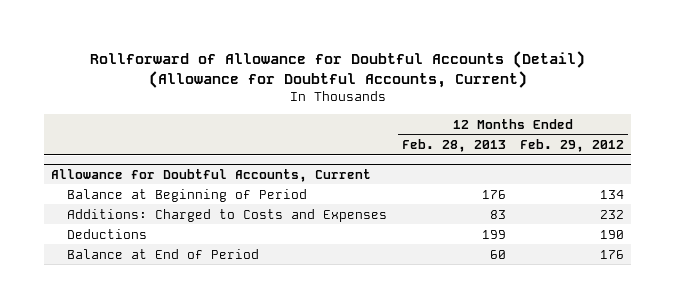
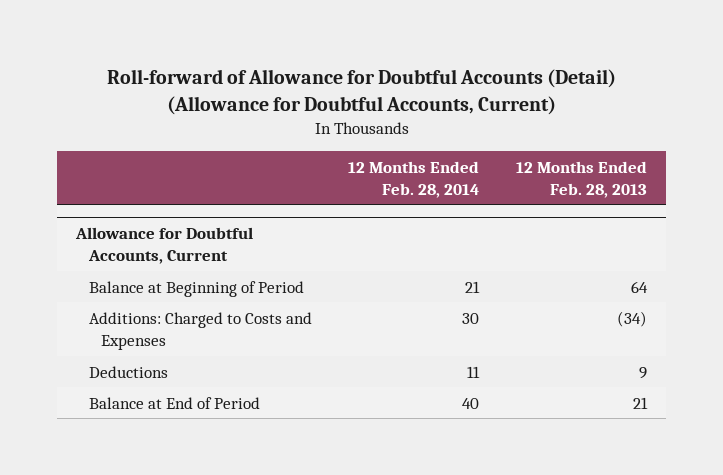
[89,50,585,88] Rollforward of Allowance for Doubtful Accounts (Detail) (Allowance for Doubtful Accounts, Current) -> [106,69,616,115] Roll-forward of Allowance for Doubtful Accounts (Detail) (Allowance for Doubtful Accounts, Current)
[520,139,625,153] Feb. 29, 2012 -> none
none -> [348,160,480,199] 12 Months Ended Feb. 28, 2014
[481,189,506,199] 176 -> [631,280,649,293] 64
[489,209,506,219] 83 -> [617,310,648,327] (34)
[481,229,506,239] 199 -> [639,366,648,379] 9
[489,249,506,259] 60 -> [633,396,649,409] 21

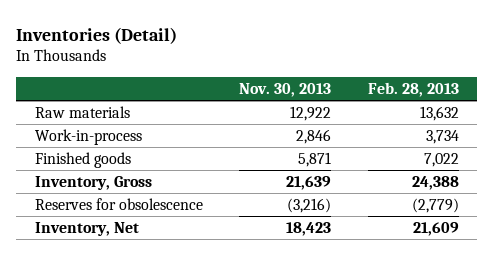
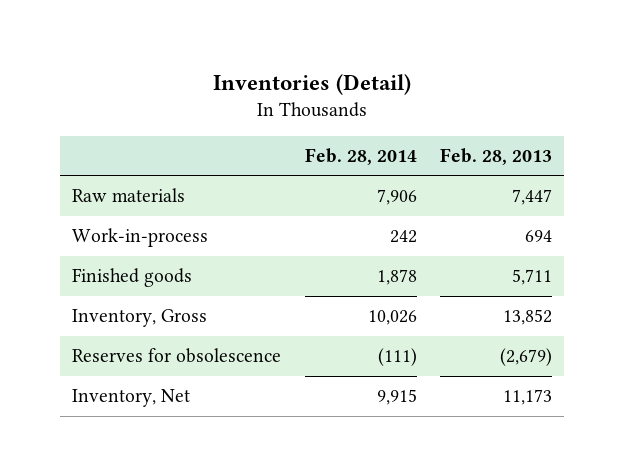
[239,82,332,97] Nov. 30, 2013 -> none
none -> [304,147,417,165] Feb. 28, 2014
[419,105,459,121] 13,632 -> [512,189,553,206] 7,447
[425,129,459,144] 3,734 -> [525,230,553,243] 694
[423,152,459,167] 7,022 -> [512,269,553,286] 5,711
[411,175,459,190] 24,388 -> [503,309,553,326] 13,852
[411,197,459,213] (2,779) -> [500,348,553,367] (2,679)
[412,221,459,236] 21,609 -> [503,389,553,406] 11,173

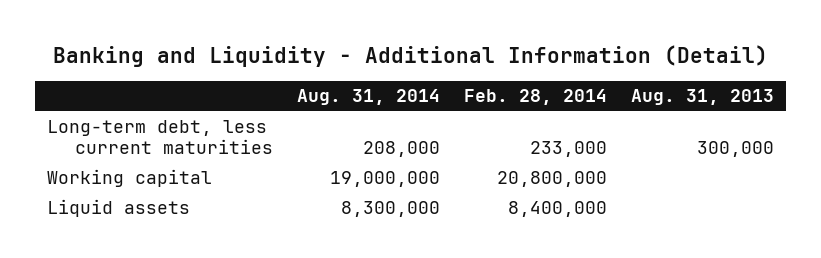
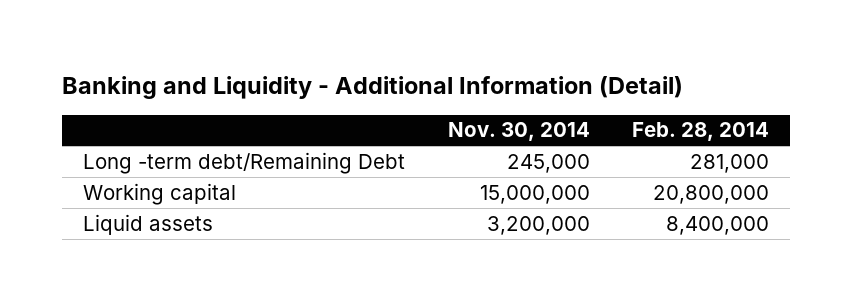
[297,89,441,106] Aug. 31, 2014 -> none
[630,89,774,106] Aug. 31, 2013 -> none
none -> [447,122,590,142] Nov. 30, 2014
[47,120,274,155] Long-term debt, less current maturities -> none
none -> [83,151,406,174] Long -term debt/Remaining Debt

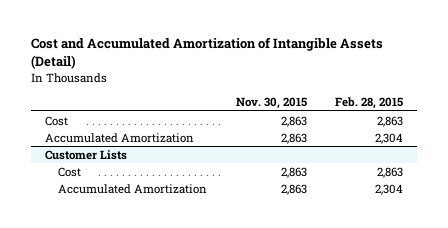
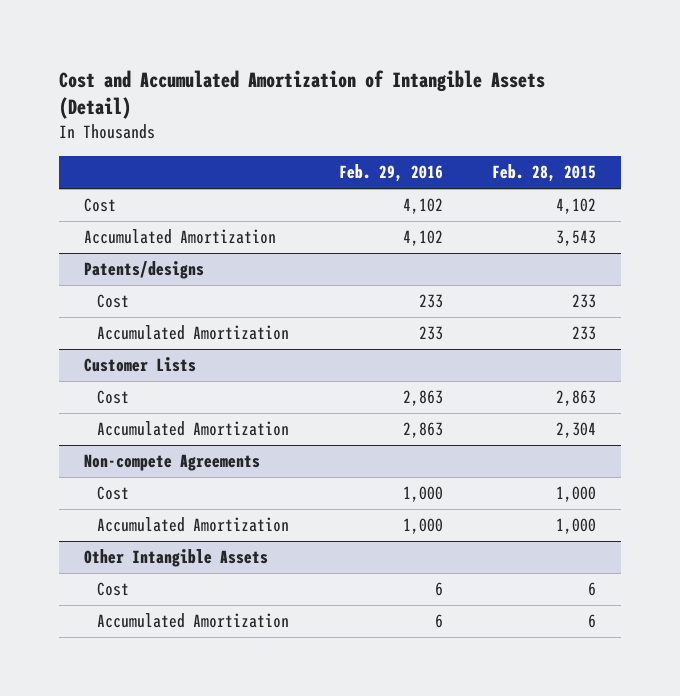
[235,97,307,110] Nov. 30, 2015 -> none
none -> [338,164,443,183] Feb. 29, 2016
[377,115,404,127] 2,863 -> [556,198,597,215] 4,102
[375,132,404,144] 2,304 -> [556,230,597,247] 3,543
none -> [83,261,204,280] Patents/designs
none -> [97,294,130,309] Cost
none -> [97,325,290,341] Accumulated Amortization
none -> [83,454,260,472] Non-compete Agreements
none -> [97,486,130,501] Cost
none -> [97,517,290,533] Accumulated Amortization
none -> [83,549,268,568] Other Intangible Assets
none -> [97,582,130,597] Cost
none -> [97,613,290,629] Accumulated Amortization

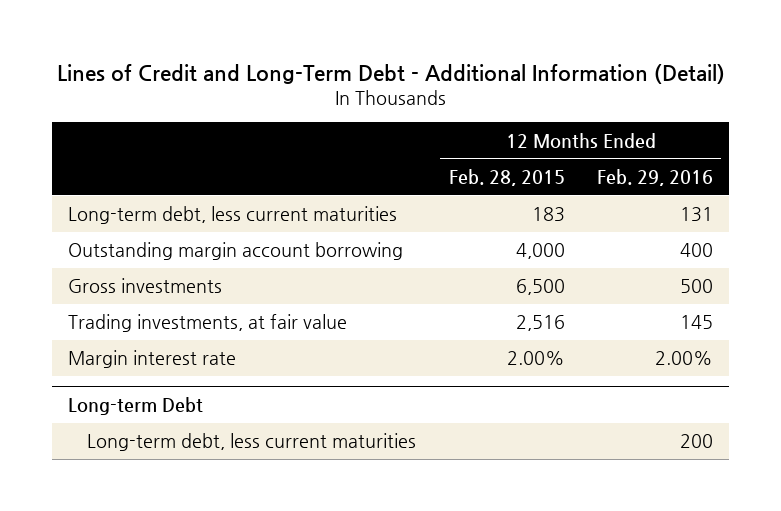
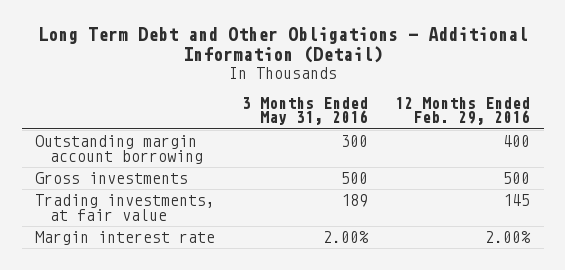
[56,64,725,85] Lines of Credit and Long-Term Debt - Additional Information (Detail) -> [37,27,528,64] Long Term Debt and Other Obligations - Additional Information (Detail)
[448,168,565,186] Feb. 28, 2015 -> none
none -> [242,96,369,126] 3 Months Ended May 31, 2016
[68,206,398,225] Long-term debt, less current maturities -> none
[68,397,204,416] Long-term Debt -> none
[87,433,417,452] Long-term debt, less current maturities -> none

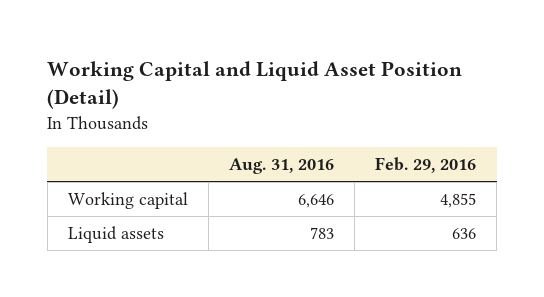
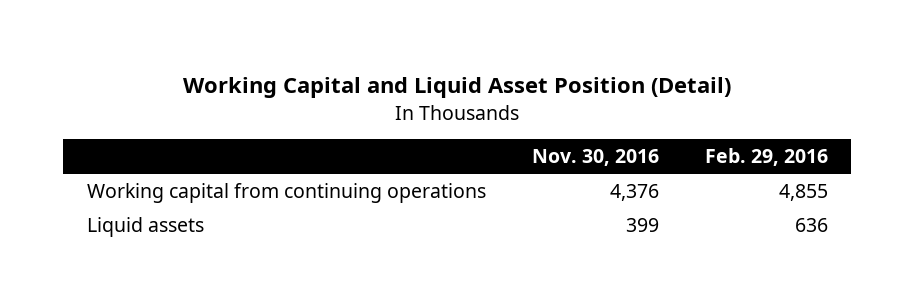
[229,157,335,174] Aug. 31, 2016 -> none
none -> [531,149,659,167] Nov. 30, 2016
[67,192,188,210] Working capital -> [86,183,486,204] Working capital from continuing operations

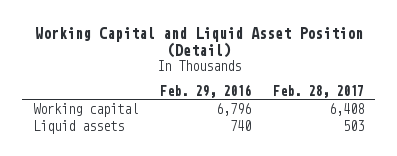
[531,149,659,167] Nov. 30, 2016 -> none
none -> [272,84,364,98] Feb. 28, 2017
[86,183,486,204] Working capital from continuing operations -> [33,102,139,117] Working capital
[778,184,828,202] 4,855 -> [216,102,252,116] 6,796
[794,218,828,233] 636 -> [230,119,252,131] 740

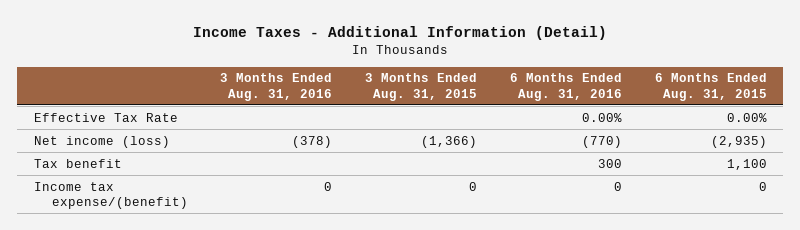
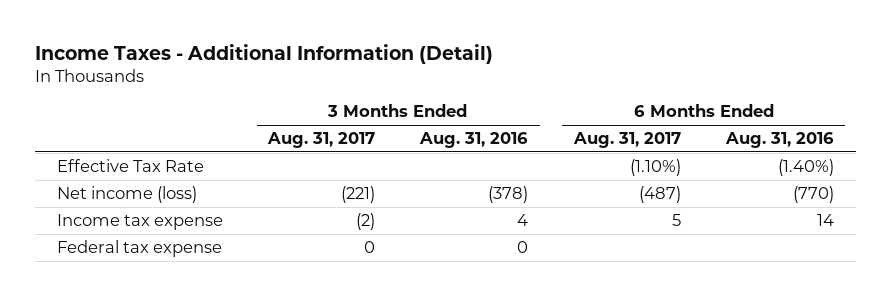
[365,73,478,101] 3 Months Ended Aug. 31, 2015 -> none
[654,73,767,101] 6 Months Ended Aug. 31, 2015 -> none
none -> [267,132,376,149] Aug. 31, 2017
none -> [572,132,681,149] Aug. 31, 2017
[581,112,622,122] 0.00% -> [777,159,834,177] (1.40%)
[33,158,122,168] Tax benefit -> none
[33,181,188,210] Income tax expense/(benefit) -> [57,214,224,231] Income tax expense
[324,181,333,191] 0 -> [517,214,529,227] 4
[613,181,622,191] 0 -> [816,214,834,227] 14
none -> [57,240,223,258] Federal tax expense

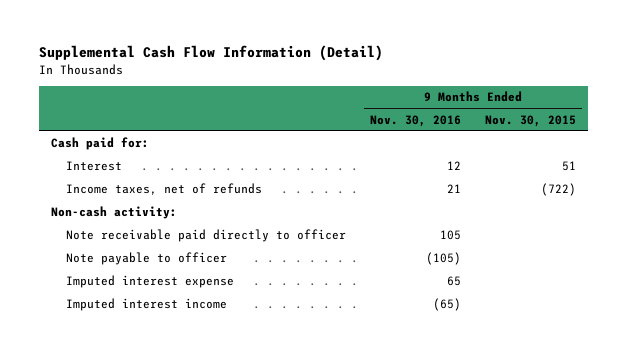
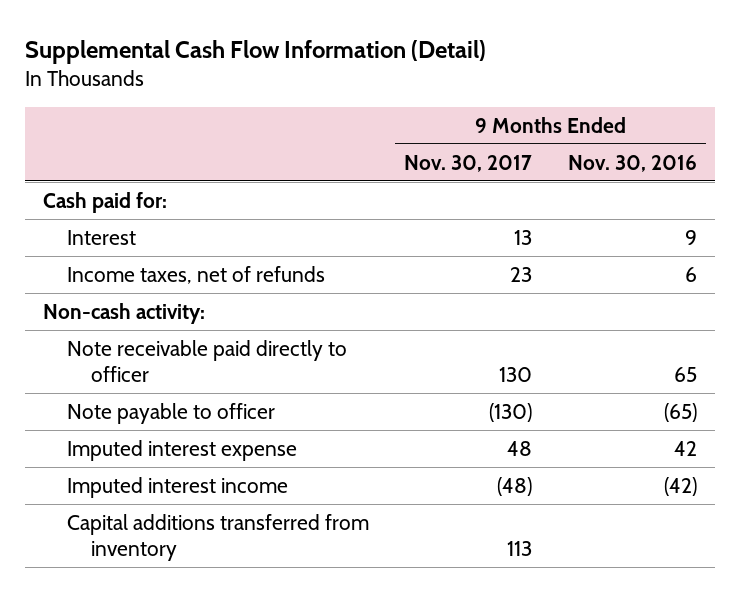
[484,114,576,127] Nov. 30, 2015 -> none
none -> [404,154,533,172] Nov. 30, 2017
[446,161,461,171] 12 -> [684,229,697,245] 9
[446,184,461,194] 21 -> [684,266,697,282] 6
[439,230,461,241] 105 -> [673,366,697,382] 65
[425,252,461,266] (105) -> [663,402,697,422] (65)
[446,276,461,287] 65 -> [673,440,697,456] 42
[432,298,461,312] (65) -> [663,476,697,496] (42)
none -> [66,513,369,561] Capital additions transferred from inventory

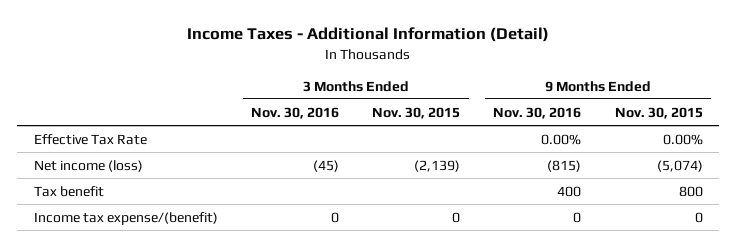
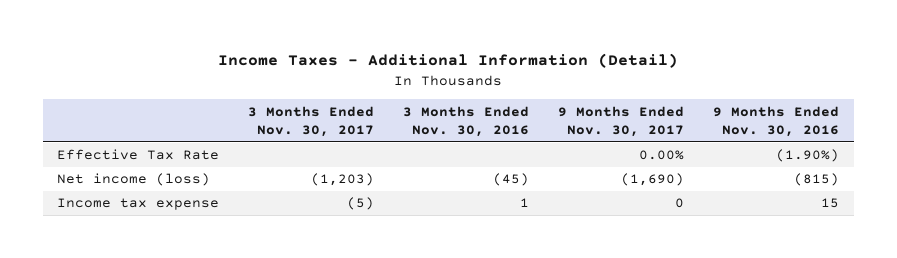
[372,106,461,119] Nov. 30, 2015 -> none
[614,106,703,119] Nov. 30, 2015 -> none
none -> [248,105,375,138] 3 Months Ended Nov. 30, 2017
none -> [558,105,685,138] 9 Months Ended Nov. 30, 2017
[541,133,582,145] 0.00% -> [776,149,840,163] (1.90%)
[33,185,104,197] Tax benefit -> none
[33,211,218,225] Income tax expense/(benefit) -> [57,198,220,211] Income tax expense
[331,211,340,223] 0 -> [520,198,530,208] 1
[573,211,582,223] 0 -> [821,198,840,209] 15

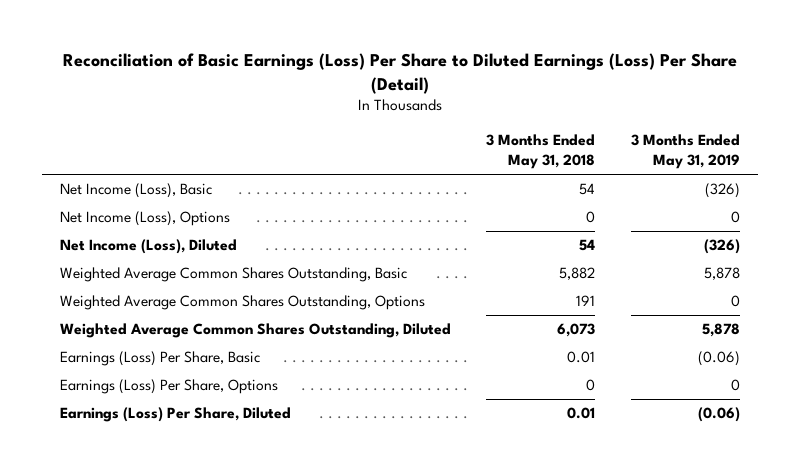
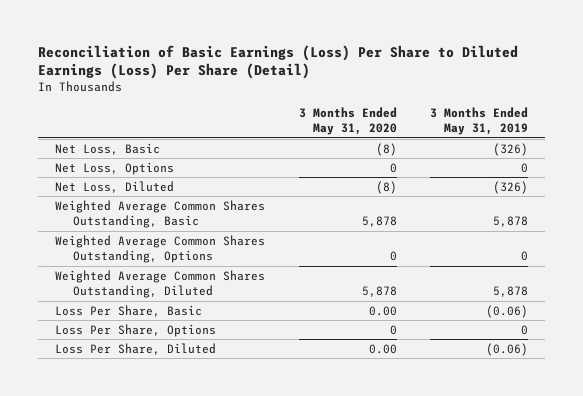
[486,134,596,170] 3 Months Ended May 31, 2018 -> none
none -> [298,107,397,136] 3 Months Ended May 31, 2020
[59,183,212,199] Net Income (Loss), Basic -> [54,142,160,155] Net Loss, Basic
[59,211,230,227] Net Income (Loss), Options -> [54,161,174,175] Net Loss, Options
[59,239,237,255] Net Income (Loss), Diluted -> [54,180,174,193] Net Loss, Diluted
[59,351,260,367] Earnings (Loss) Per Share, Basic -> [54,304,202,317] Loss Per Share, Basic
[59,379,278,395] Earnings (Loss) Per Share, Options -> [54,323,216,337] Loss Per Share, Options
[59,407,291,423] Earnings (Loss) Per Share, Diluted -> [54,342,216,355] Loss Per Share, Diluted

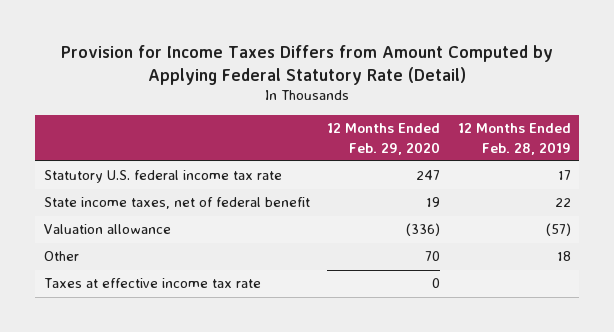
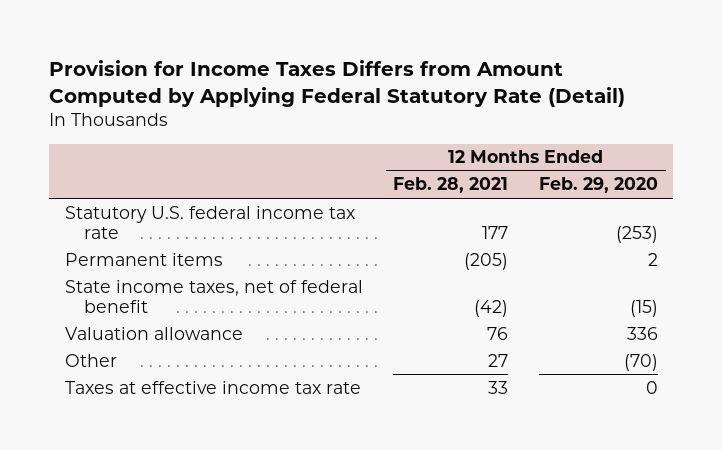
[457,123,571,155] 12 Months Ended Feb. 28, 2019 -> none
none -> [393,177,509,194] Feb. 28, 2021
[416,170,441,181] 247 -> [615,225,658,243] (253)
none -> [64,252,223,266] Permanent items
[426,197,441,208] 19 -> [629,299,658,317] (15)
[406,223,441,237] (336) -> [626,326,658,340] 336
[425,251,441,262] 70 -> [623,353,658,371] (70)

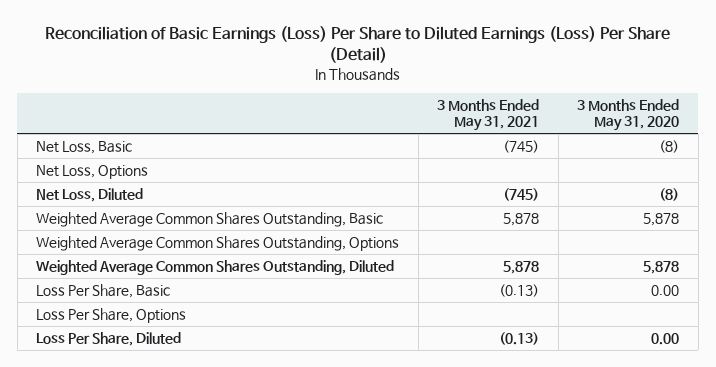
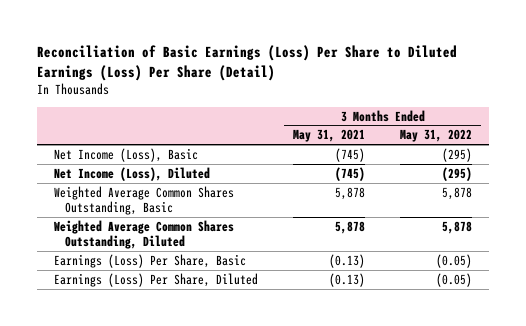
[577,98,680,132] 3 Months Ended May 31, 2020 -> none
none -> [400,129,473,143] May 31, 2022
[36,164,149,179] Net Loss, Options -> none
[36,140,133,154] Net Loss, Basic -> [54,147,199,162] Net Income (Loss), Basic
[36,187,144,202] Net Loss, Diluted -> [54,166,211,181] Net Income (Loss), Diluted
[36,235,400,251] Weighted Average Common Shares Outstanding, Options -> none
[36,307,187,323] Loss Per Share, Options -> none
[36,283,171,298] Loss Per Share, Basic -> [54,253,247,268] Earnings (Loss) Per Share, Basic
[36,331,182,346] Loss Per Share, Diluted -> [54,272,259,287] Earnings (Loss) Per Share, Diluted

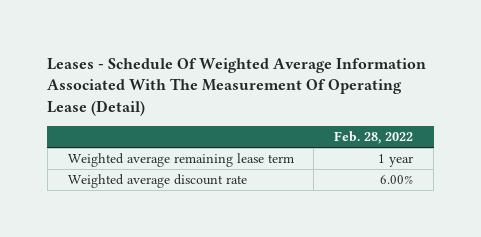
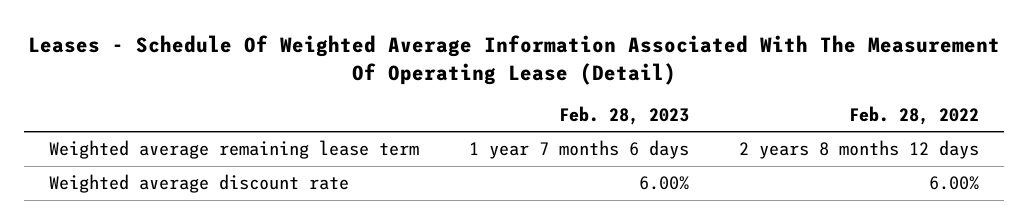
none -> [558,105,689,125] Feb. 28, 2023
[378,154,414,168] 1 year -> [738,140,979,160] 2 years 8 months 12 days

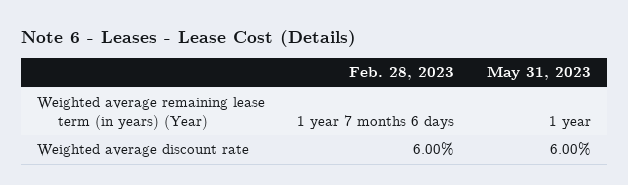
[27,35,1000,85] Leases - Schedule Of Weighted Average Information Associated With The Measurement Of Operating Lease (Detail) -> [20,30,356,48] Note 6 - Leases - Lease Cost (Details)
[848,105,979,125] Feb. 28, 2022 -> none
none -> [486,66,591,81] May 31, 2023
[49,140,420,160] Weighted average remaining lease term -> [36,97,265,130] Weighted average remaining lease term (in years) (Year)

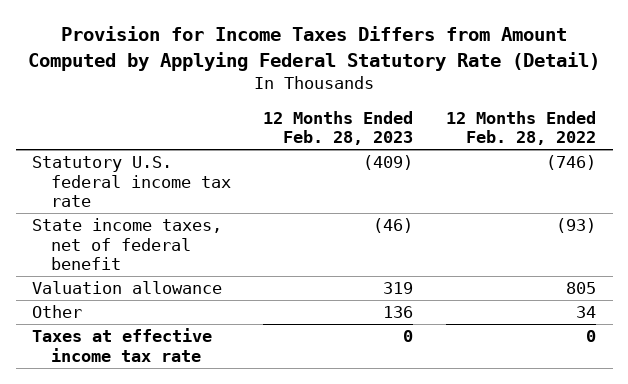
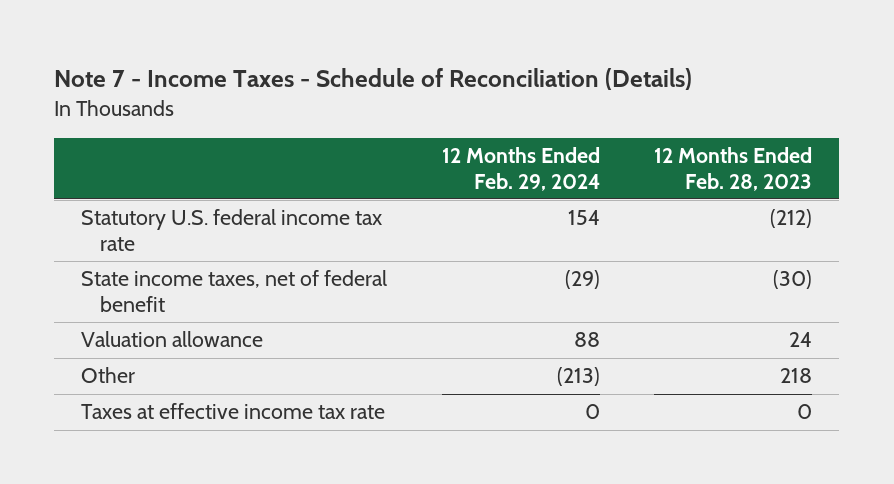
[28,26,601,71] Provision for Income Taxes Differs from Amount Computed by Applying Federal Statutory Rate (Detail) -> [54,68,693,91] Note 7 - Income Taxes - Schedule of Reconciliation (Details)
[446,110,597,146] 12 Months Ended Feb. 28, 2022 -> none
none -> [441,146,600,191] 12 Months Ended Feb. 29, 2024
[363,155,414,171] (409) -> [770,209,813,229] (212)
[373,218,414,234] (46) -> [773,270,813,290] (30)
[383,282,414,295] 319 -> [789,332,813,348] 24
[383,306,414,319] 136 -> [780,368,813,384] 218

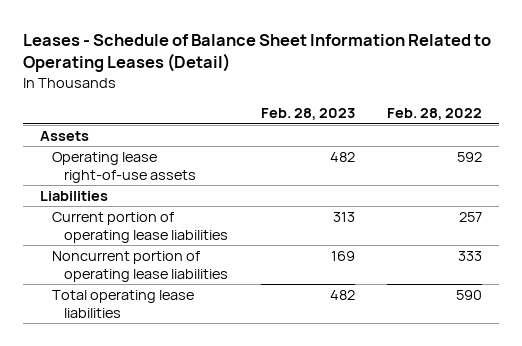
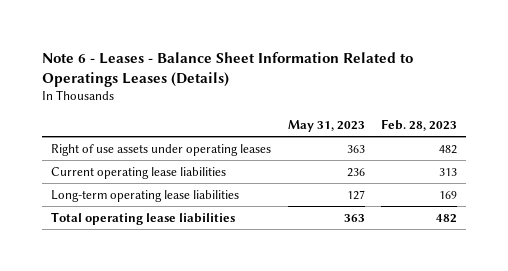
[23,33,492,73] Leases - Schedule of Balance Sheet Information Related to Operating Leases (Detail) -> [42,51,414,87] Note 6 - Leases - Balance Sheet Information Related to Operatings Leases (Details)
[387,108,483,121] Feb. 28, 2022 -> none
none -> [287,119,365,132] May 31, 2023
[39,130,89,141] Assets -> none
[39,190,108,201] Liabilities -> none
[51,151,196,183] Operating lease right-of-use assets -> [50,143,271,156] Right of use assets under operating leases
[51,211,228,243] Current portion of operating lease liabilities -> [50,166,226,179] Current operating lease liabilities
[51,250,228,282] Noncurrent portion of operating lease liabilities -> [50,189,239,202] Long-term operating lease liabilities

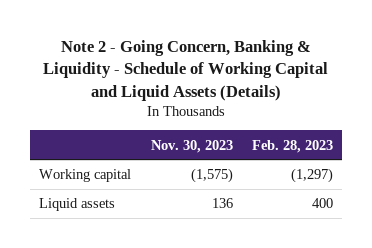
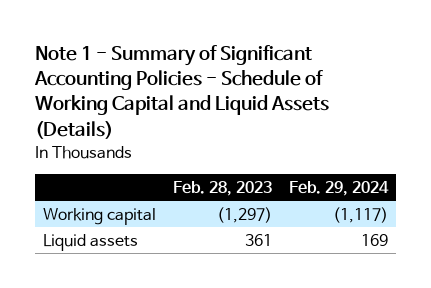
[43,40,329,101] Note 2 - Going Concern, Banking & Liquidity - Schedule of Working Capital and Liquid Assets (Details) -> [33,44,329,139] Note 1 - Summary of Significant Accounting Policies - Schedule of Working Capital and Liquid Assets (Details)
[150,139,233,153] Nov. 30, 2023 -> none
none -> [288,180,389,196] Feb. 29, 2024
[311,198,333,209] 400 -> [245,234,273,247] 361

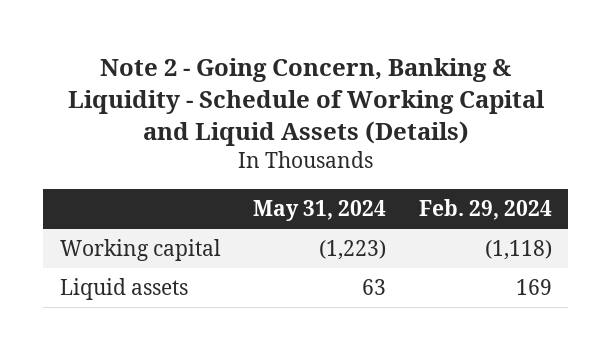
[33,44,329,139] Note 1 - Summary of Significant Accounting Policies - Schedule of Working Capital and Liquid Assets (Details) -> [67,57,545,147] Note 2 - Going Concern, Banking & Liquidity - Schedule of Working Capital and Liquid Assets (Details)
[173,180,273,196] Feb. 28, 2023 -> none
none -> [253,200,387,222] May 31, 2024
[332,207,388,224] (1,117) -> [484,240,552,261] (1,118)

